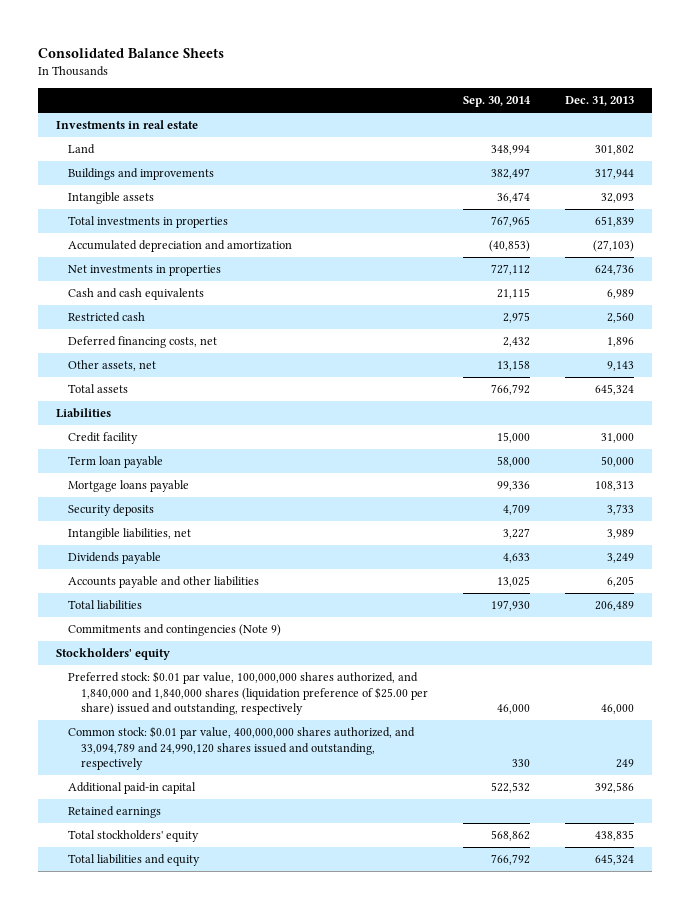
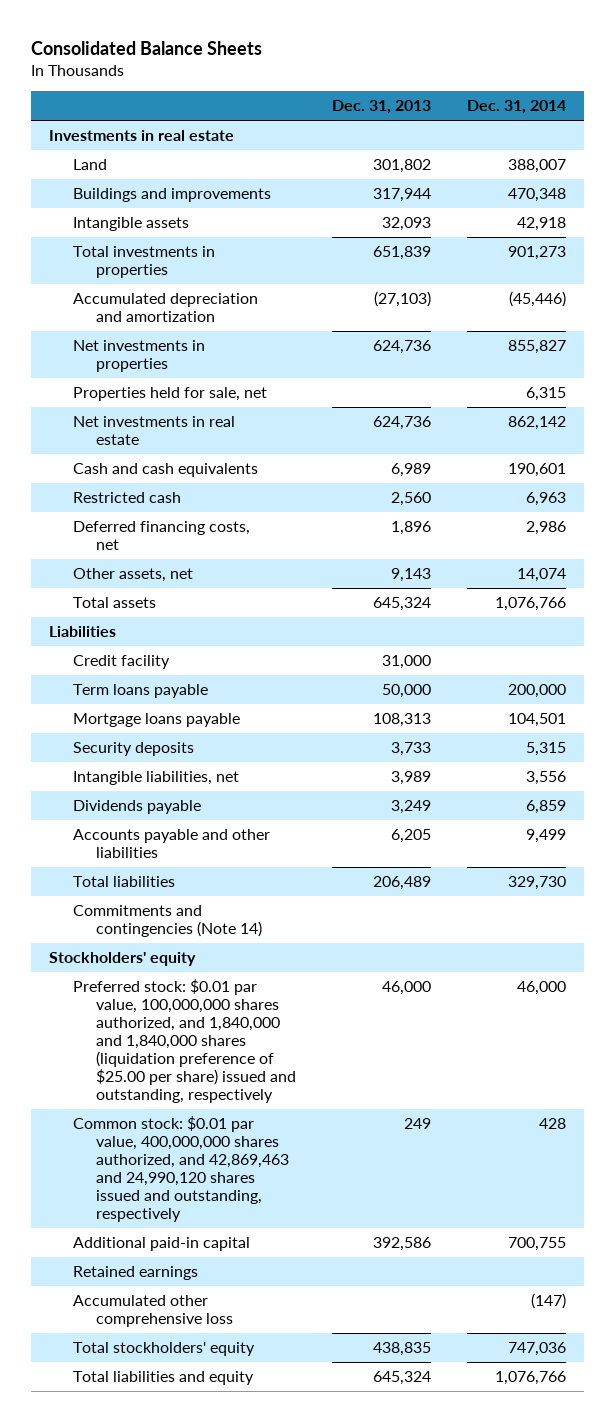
[463,96,532,108] Sep. 30, 2014 -> none
none -> [467,100,567,115] Dec. 31, 2014
none -> [72,387,267,402] Properties held for sale, net
none -> [72,416,235,446] Net investments in real estate
[68,456,164,469] Term loan payable -> [72,684,208,699] Term loans payable
[68,624,282,637] Commitments and contingencies (Note 9) -> [72,905,263,938] Commitments and contingencies (Note 14)
[68,726,416,770] Common stock: $0.01 par value, 400,000,000 shares authorized, and 33,094,789 and 24,990,120 shares issued and outstanding, respectively -> [72,1116,290,1222] Common stock: $0.01 par value, 400,000,000 shares authorized, and 42,869,463 and 24,990,120 shares issued and outstanding, respectively
none -> [72,1295,234,1328] Accumulated other comprehensive loss

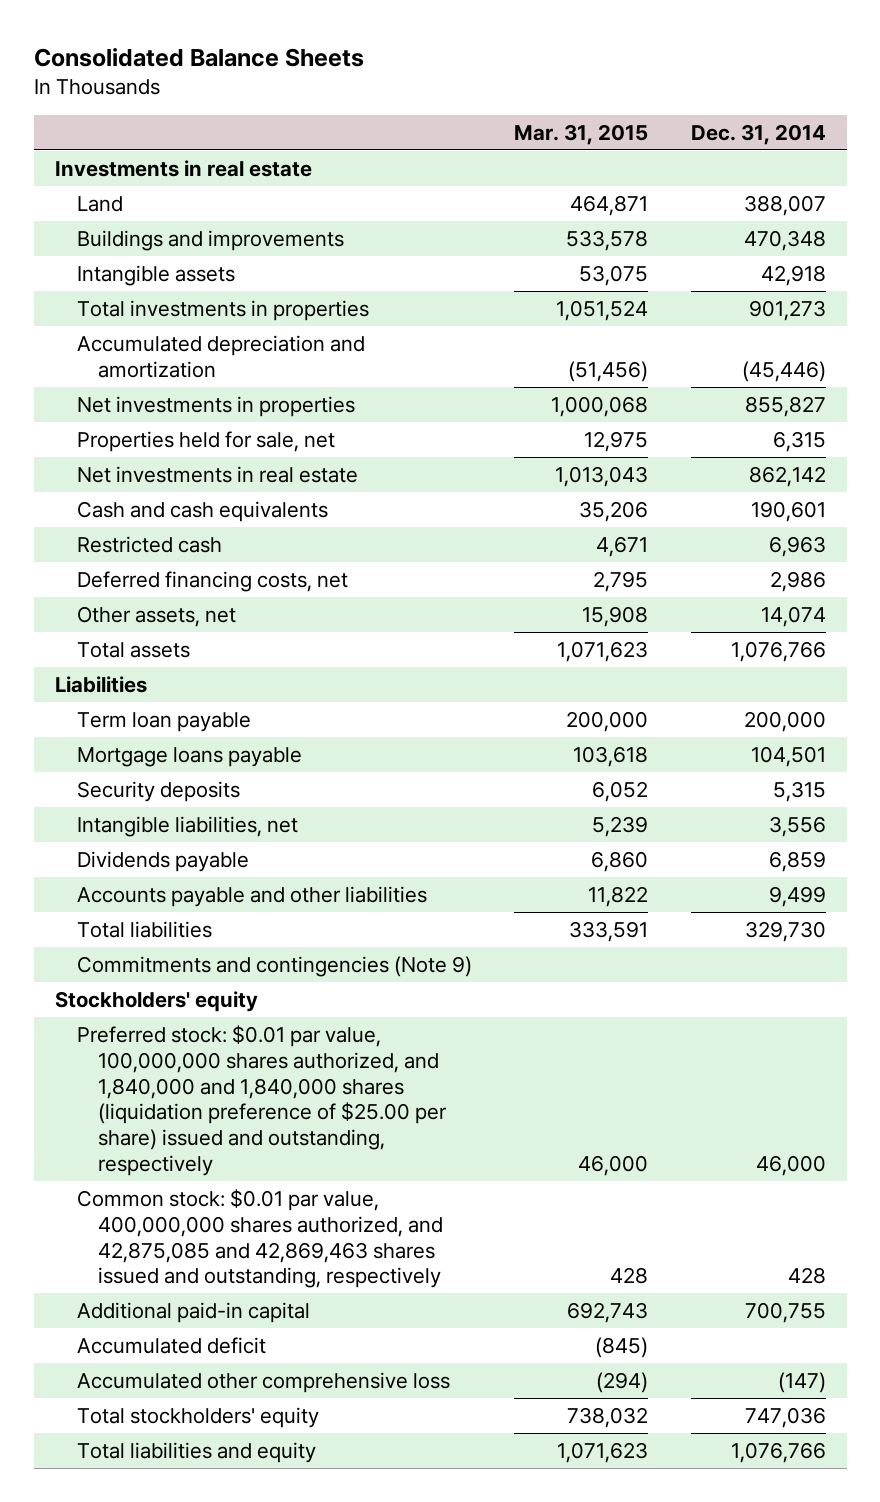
[332,100,432,115] Dec. 31, 2013 -> none
none -> [514,123,649,145] Mar. 31, 2015
[72,655,170,670] Credit facility -> none
[72,684,208,699] Term loans payable -> [76,711,251,732] Term loan payable
[72,905,263,938] Commitments and contingencies (Note 14) -> [76,955,472,977] Commitments and contingencies (Note 9)
[72,1116,290,1222] Common stock: $0.01 par value, 400,000,000 shares authorized, and 42,869,463 and 24,990,120 shares issued and outstanding, respectively -> [76,1188,444,1289] Common stock: $0.01 par value, 400,000,000 shares authorized, and 42,875,085 and 42,869,463 shares issued and outstanding, respectively
[72,1266,198,1281] Retained earnings -> [76,1336,266,1354] Accumulated deficit

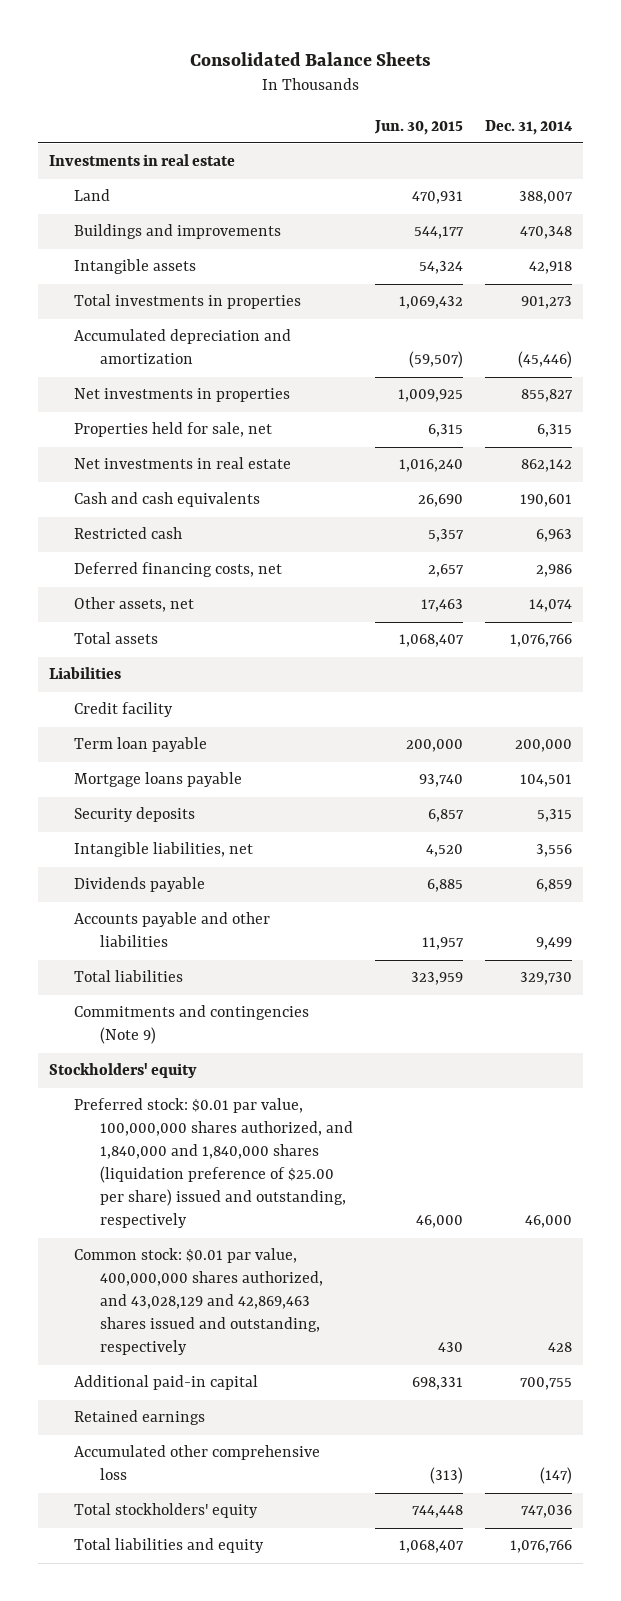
[514,123,649,145] Mar. 31, 2015 -> none
none -> [374,119,464,135] Jun. 30, 2015
none -> [74,702,174,718] Credit facility
[76,1188,444,1289] Common stock: $0.01 par value, 400,000,000 shares authorized, and 42,875,085 and 42,869,463 shares issued and outstanding, respectively -> [74,1248,323,1356] Common stock: $0.01 par value, 400,000,000 shares authorized, and 43,028,129 and 42,869,463 shares issued and outstanding, respectively
[76,1336,266,1354] Accumulated deficit -> [74,1410,206,1426] Retained earnings

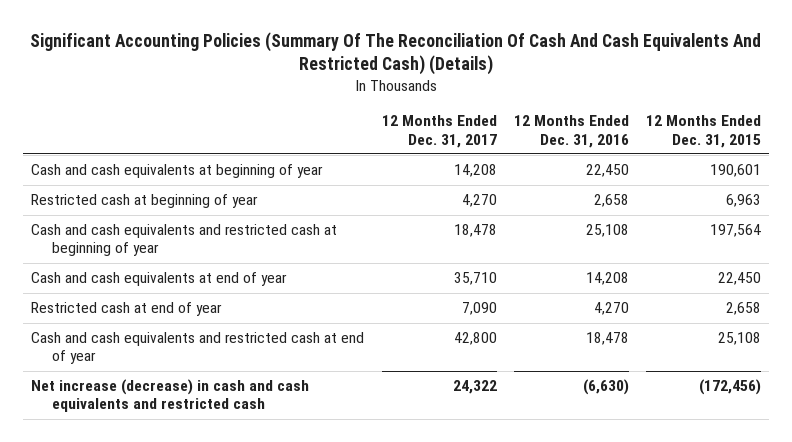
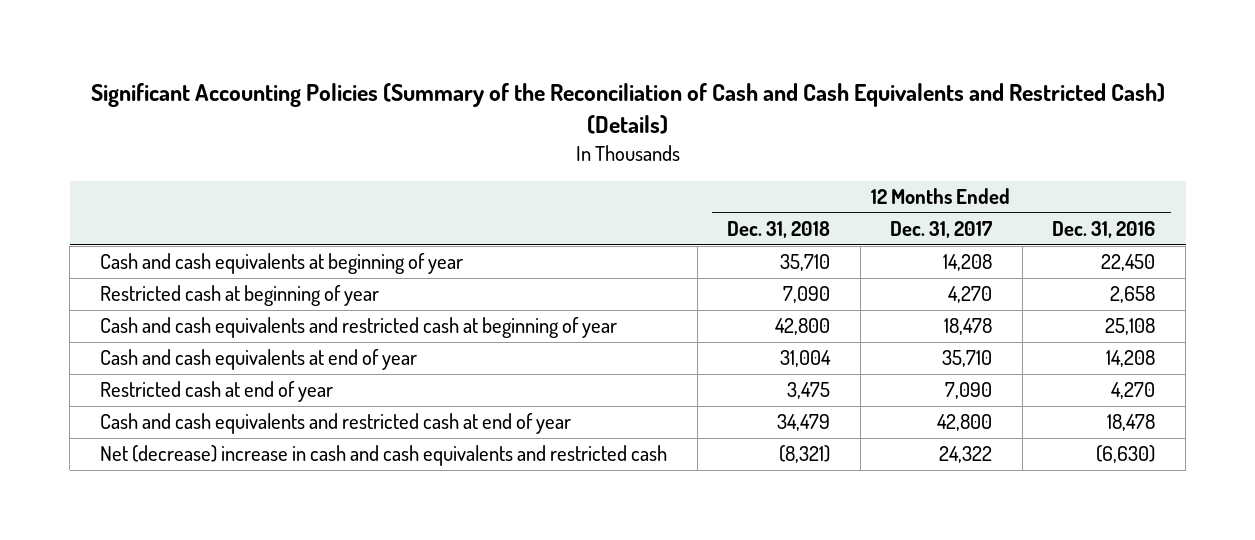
[30,31,762,76] Significant Accounting Policies (Summary Of The Reconciliation Of Cash And Cash Equivalents And Restricted Cash) (Details) -> [90,83,1165,135] Significant Accounting Policies (Summary of the Reconciliation of Cash and Cash Equivalents and Restricted Cash) (Details)
[645,115,761,148] 12 Months Ended Dec. 31, 2015 -> none
none -> [727,221,831,239] Dec. 31, 2018
[31,379,310,413] Net increase (decrease) in cash and cash equivalents and restricted cash -> [99,445,667,467] Net (decrease) increase in cash and cash equivalents and restricted cash

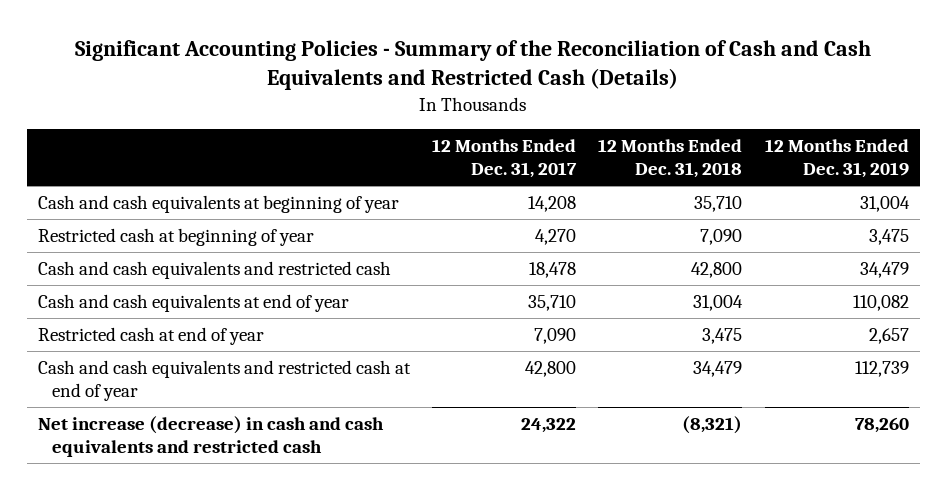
[90,83,1165,135] Significant Accounting Policies (Summary of the Reconciliation of Cash and Cash Equivalents and Restricted Cash) (Details) -> [75,40,872,91] Significant Accounting Policies - Summary of the Reconciliation of Cash and Cash Equivalents and Restricted Cash (Details)
[1052,221,1156,239] Dec. 31, 2016 -> none
none -> [764,138,909,179] 12 Months Ended Dec. 31, 2019
[99,317,617,339] Cash and cash equivalents and restricted cash at beginning of year -> [38,260,392,279] Cash and cash equivalents and restricted cash
[99,445,667,467] Net (decrease) increase in cash and cash equivalents and restricted cash -> [38,415,385,457] Net increase (decrease) in cash and cash equivalents and restricted cash

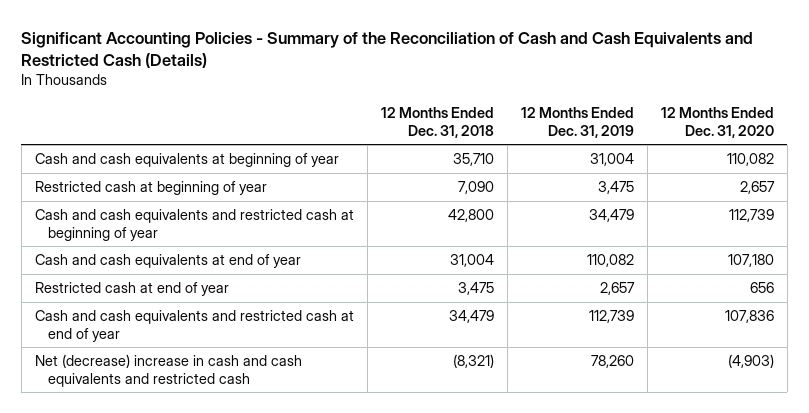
[432,138,578,179] 12 Months Ended Dec. 31, 2017 -> none
none -> [660,107,774,138] 12 Months Ended Dec. 31, 2020
[38,260,392,279] Cash and cash equivalents and restricted cash -> [34,208,354,241] Cash and cash equivalents and restricted cash at beginning of year
[38,415,385,457] Net increase (decrease) in cash and cash equivalents and restricted cash -> [34,353,302,387] Net (decrease) increase in cash and cash equivalents and restricted cash

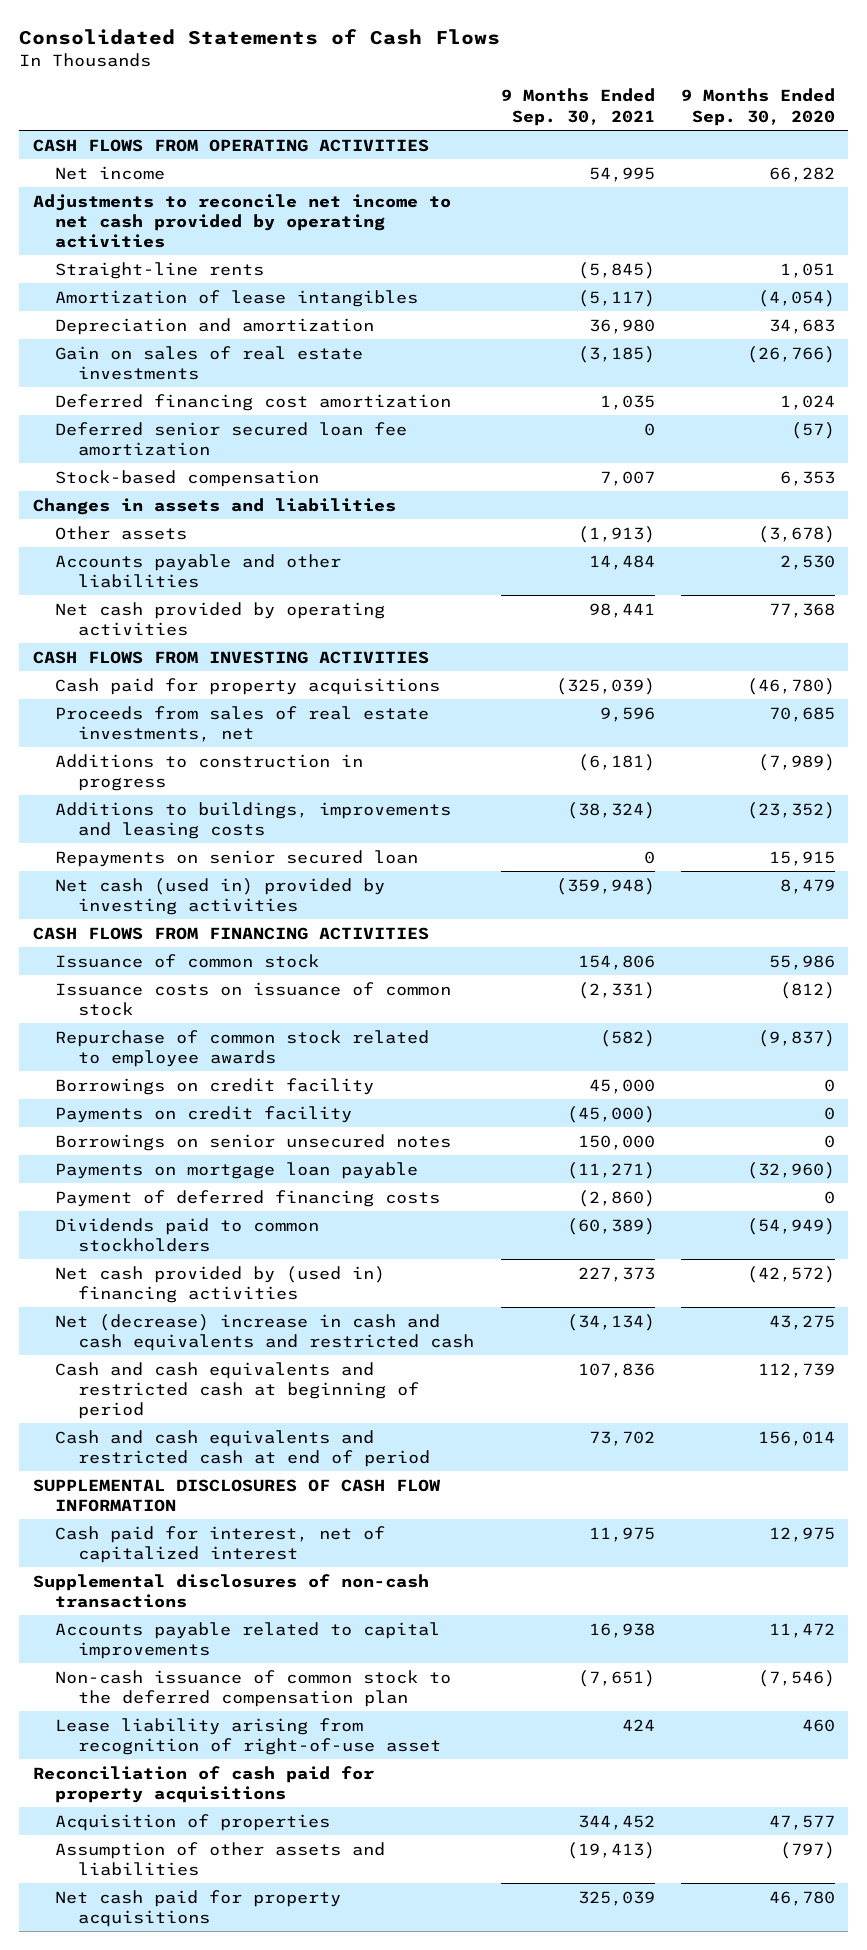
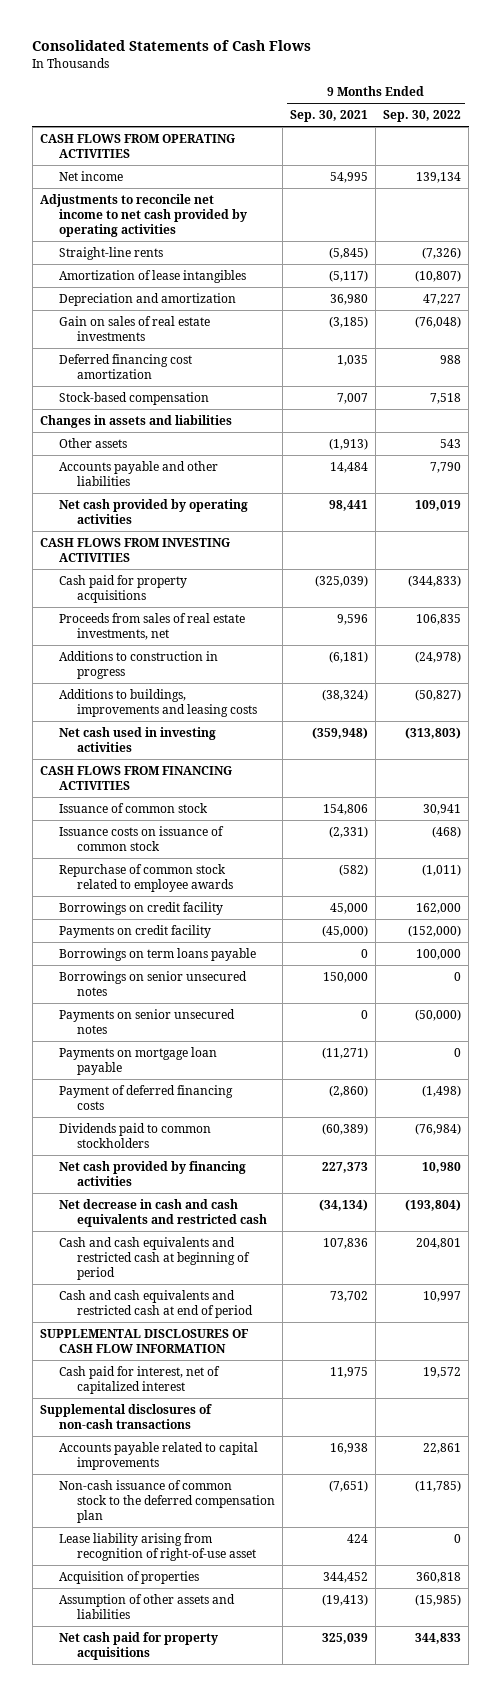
[680,88,835,126] 9 Months Ended Sep. 30, 2020 -> none
none -> [383,110,462,123] Sep. 30, 2022
[55,421,408,456] Deferred senior secured loan fee amortization -> none
[55,849,419,867] Repayments on senior secured loan -> none
[55,877,386,915] Net cash (used in) provided by investing activities -> [58,726,216,753] Net cash used in investing activities
none -> [58,947,256,961] Borrowings on term loans payable
none -> [58,1008,235,1035] Payments on senior unsecured notes
[55,1265,386,1303] Net cash provided by (used in) financing activities -> [58,1160,246,1187] Net cash provided by financing activities
[55,1313,475,1351] Net (decrease) increase in cash and cash equivalents and restricted cash -> [58,1198,268,1228] Net decrease in cash and cash equivalents and restricted cash
[32,1765,374,1803] Reconciliation of cash paid for property acquisitions -> none

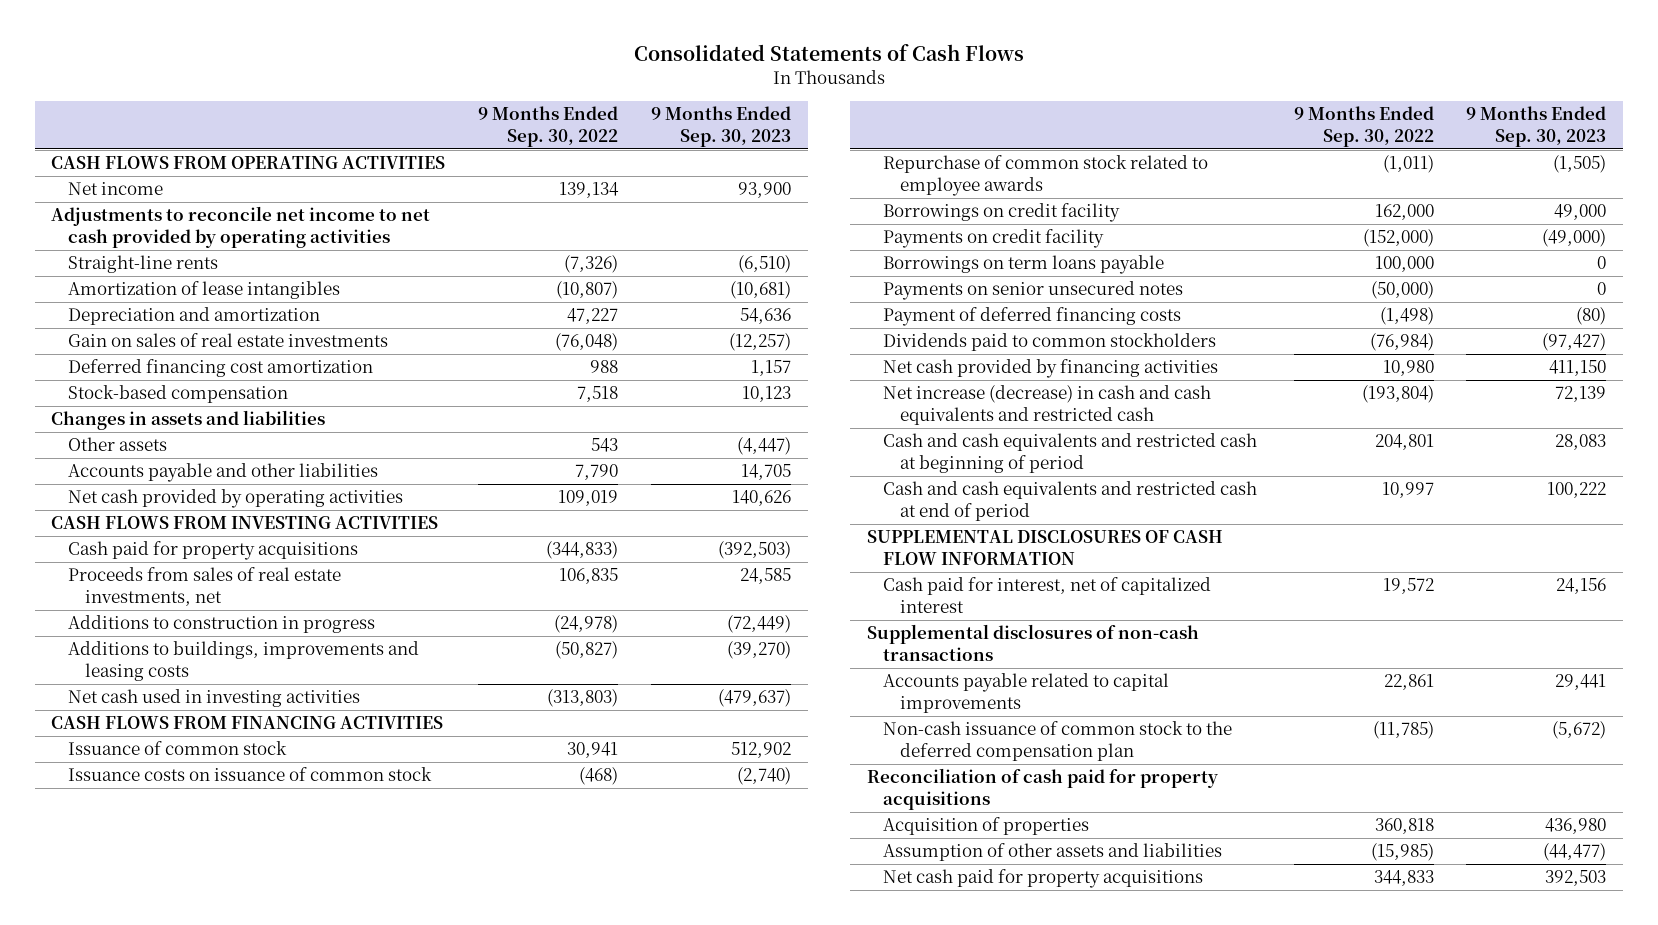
[290,110,369,123] Sep. 30, 2021 -> none
none -> [651,106,792,148] 9 Months Ended Sep. 30, 2023
[58,970,247,997] Borrowings on senior unsecured notes -> none
[58,1046,217,1076] Payments on mortgage loan payable -> none
[58,1198,268,1228] Net decrease in cash and cash equivalents and restricted cash -> [883,385,1212,426] Net increase (decrease) in cash and cash equivalents and restricted cash
[58,1532,257,1562] Lease liability arising from recognition of right-of-use asset -> none
none -> [866,768,1218,811] Reconciliation of cash paid for property acquisitions

